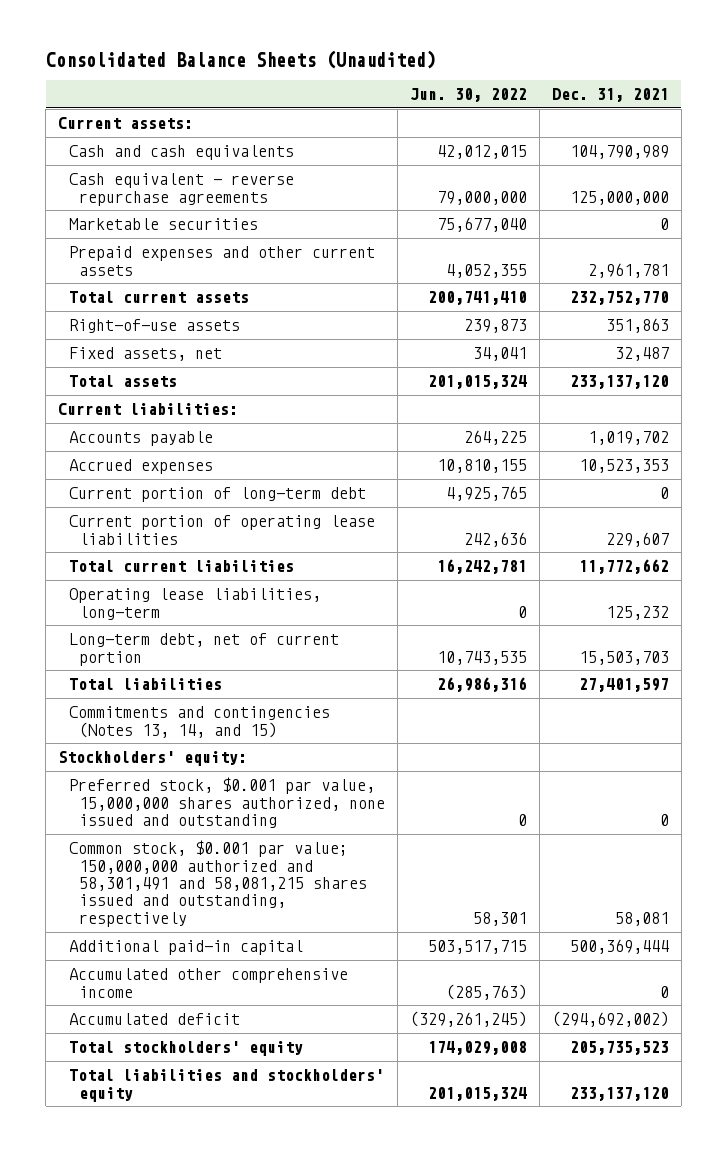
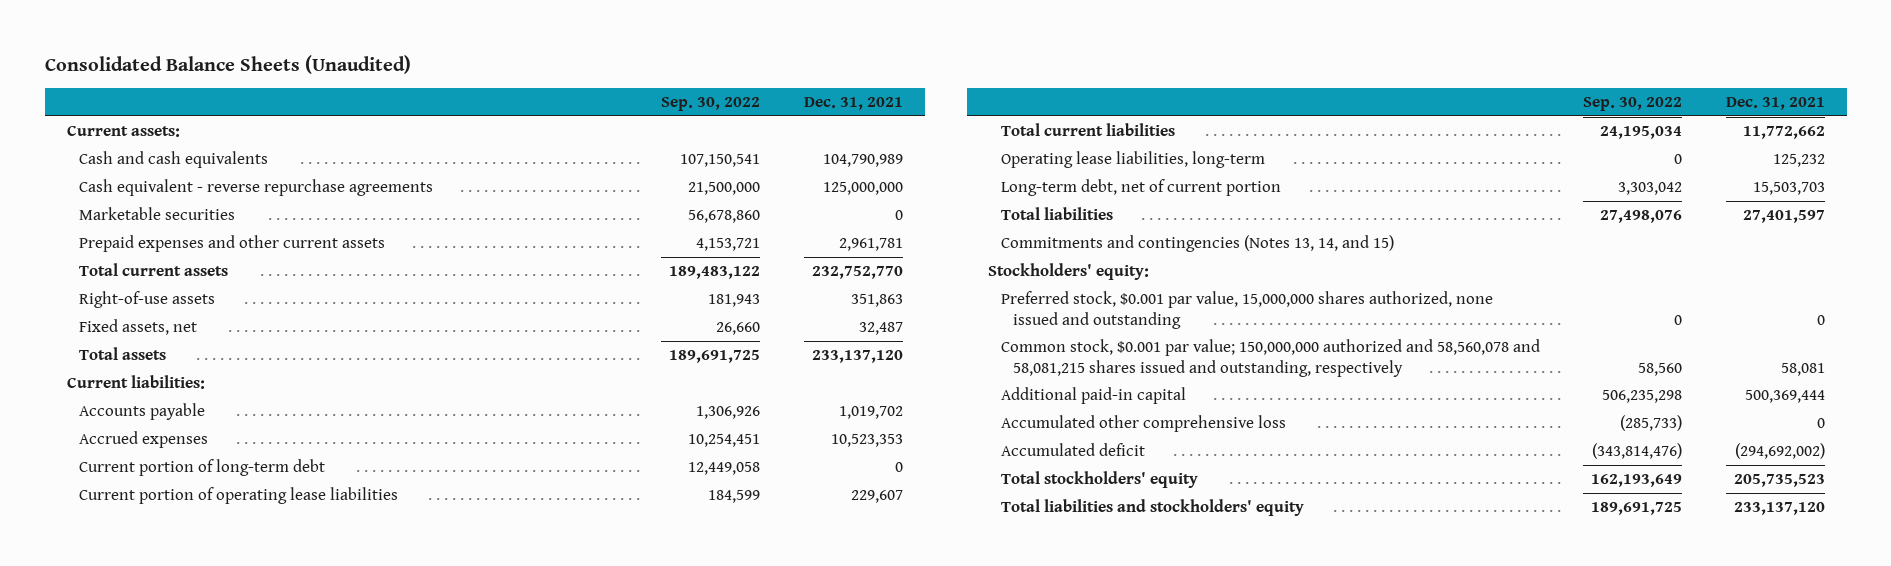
[410,88,528,103] Jun. 30, 2022 -> none
none -> [661,96,761,111] Sep. 30, 2022
[68,840,368,927] Common stock, $0.001 par value; 150,000,000 authorized and 58,301,491 and 58,081,215 shares issued and outstanding, respectively -> [1000,339,1540,377] Common stock, $0.001 par value; 150,000,000 authorized and 58,560,078 and 58,081,215 shares issued and outstanding, respectively
[68,968,348,998] Accumulated other comprehensive income -> [1000,415,1286,433] Accumulated other comprehensive loss

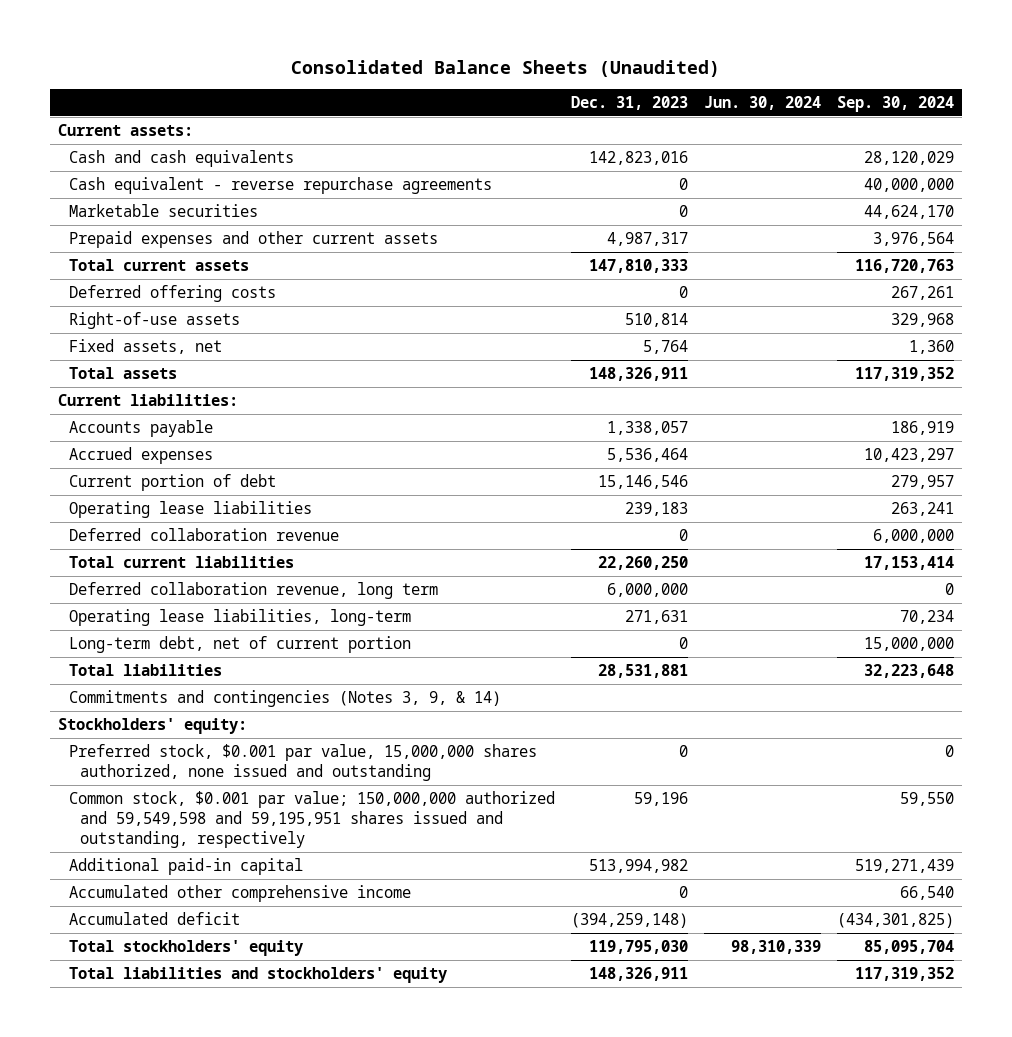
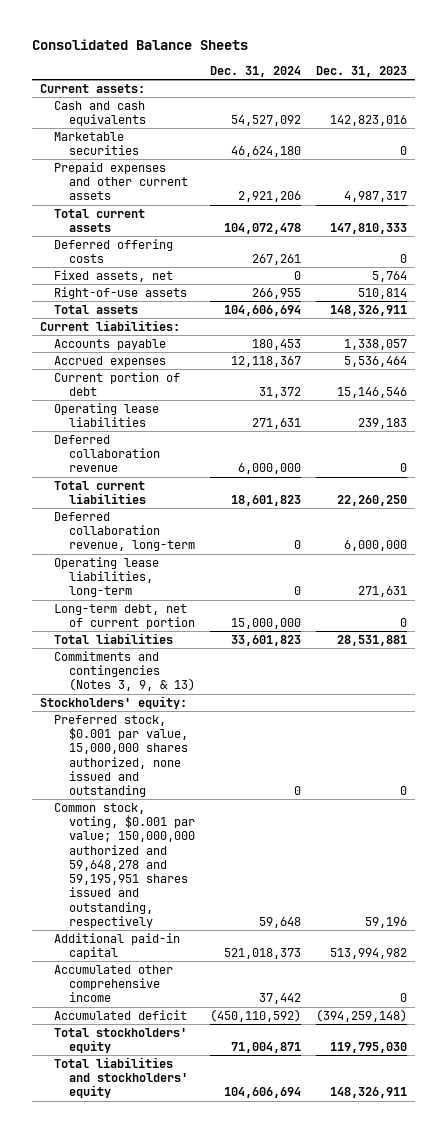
[291,59,721,77] Consolidated Balance Sheets (Unaudited) -> [32,39,249,51] Consolidated Balance Sheets
[704,96,822,111] Jun. 30, 2024 -> none
[837,96,955,113] Sep. 30, 2024 -> none
none -> [210,65,302,77] Dec. 31, 2024
[69,176,493,194] Cash equivalent - reverse repurchase agreements -> none
[69,311,241,329] Right-of-use assets -> [54,286,188,299] Right-of-use assets
[69,581,439,599] Deferred collaboration revenue, long term -> [54,511,195,552] Deferred collaboration revenue, long-term
[69,689,502,707] Commitments and contingencies (Notes 3, 9, & 14) -> [54,650,195,692] Commitments and contingencies (Notes 3, 9, & 13)
[69,790,556,848] Common stock, $0.001 par value; 150,000,000 authorized and 59,549,598 and 59,195,951 shares issued and outstanding, respectively -> [54,802,195,928] Common stock, voting, $0.001 par value; 150,000,000 authorized and 59,648,278 and 59,195,951 shares issued and outstanding, respectively

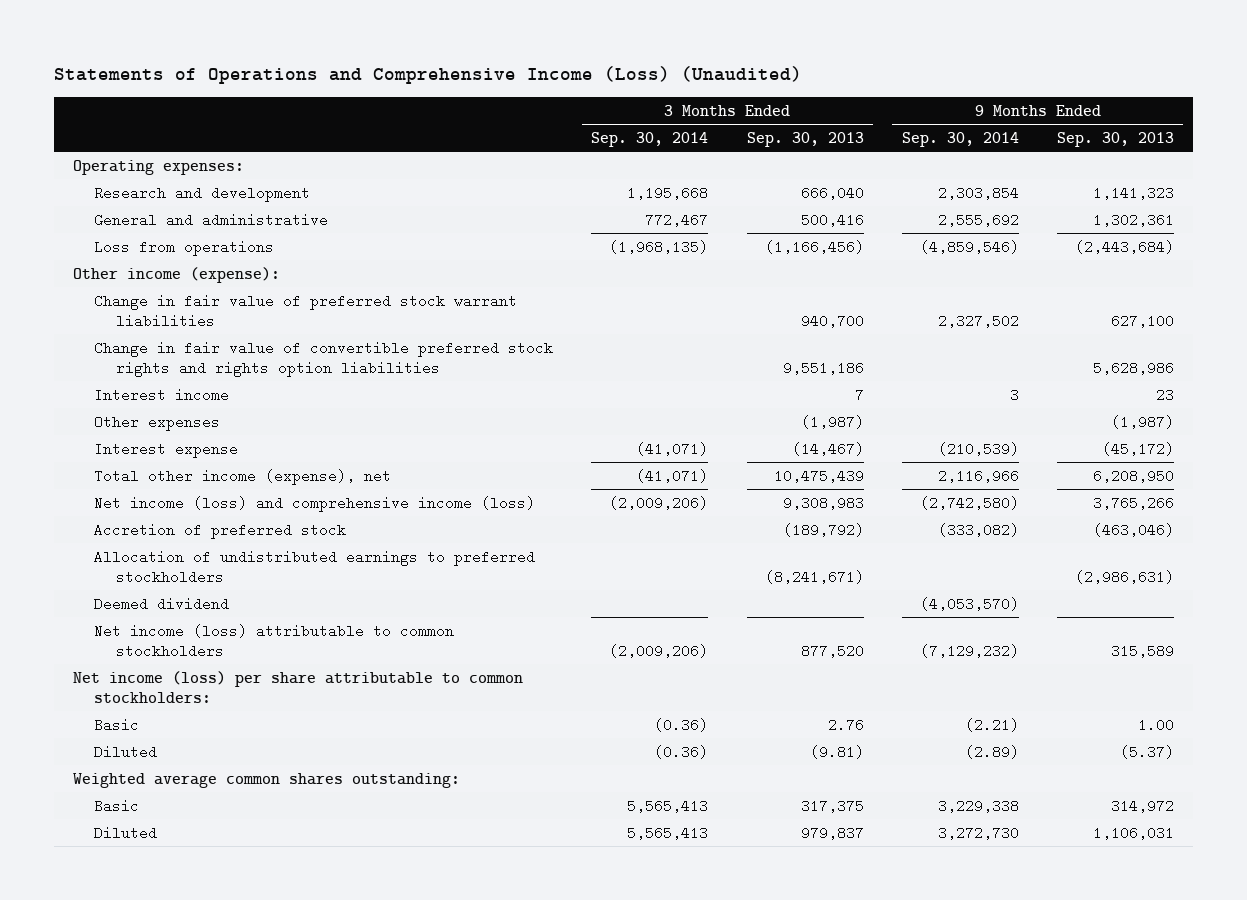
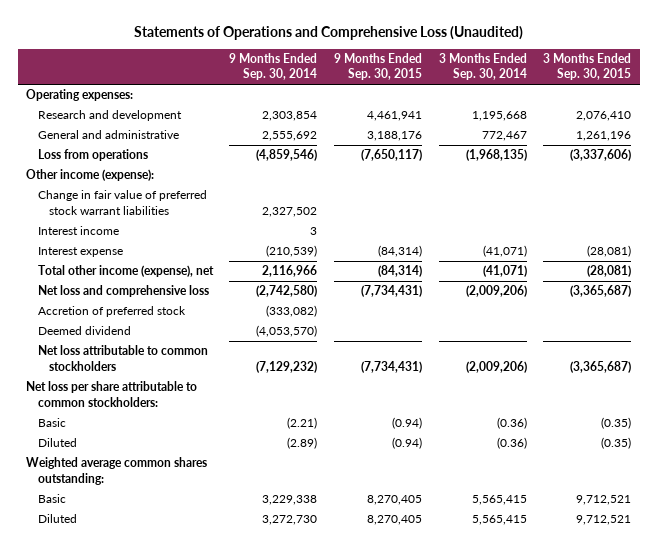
[53,66,802,85] Statements of Operations and Comprehensive Income (Loss) (Unaudited) -> [133,25,523,40] Statements of Operations and Comprehensive Loss (Unaudited)
[746,131,864,147] Sep. 30, 2013 -> none
[1056,131,1174,147] Sep. 30, 2013 -> none
none -> [334,52,423,81] 9 Months Ended Sep. 30, 2015
none -> [543,52,632,81] 3 Months Ended Sep. 30, 2015
[94,340,554,377] Change in fair value of convertible preferred stock rights and rights option liabilities -> none
[94,414,221,431] Other expenses -> none
[94,495,536,512] Net income (loss) and comprehensive income (loss) -> [37,285,209,298] Net loss and comprehensive loss
[94,549,536,584] Allocation of undistributed earnings to preferred stockholders -> none
[94,623,455,658] Net income (loss) attributable to common stockholders -> [37,345,208,371] Net loss attributable to common stockholders
[72,670,523,703] Net income (loss) per share attributable to common stockholders: -> [26,381,198,407] Net loss per share attributable to common stockholders:
[627,798,709,813] 5,565,413 -> [471,495,527,506] 5,565,415
[627,825,709,840] 5,565,413 -> [471,515,527,526] 5,565,415

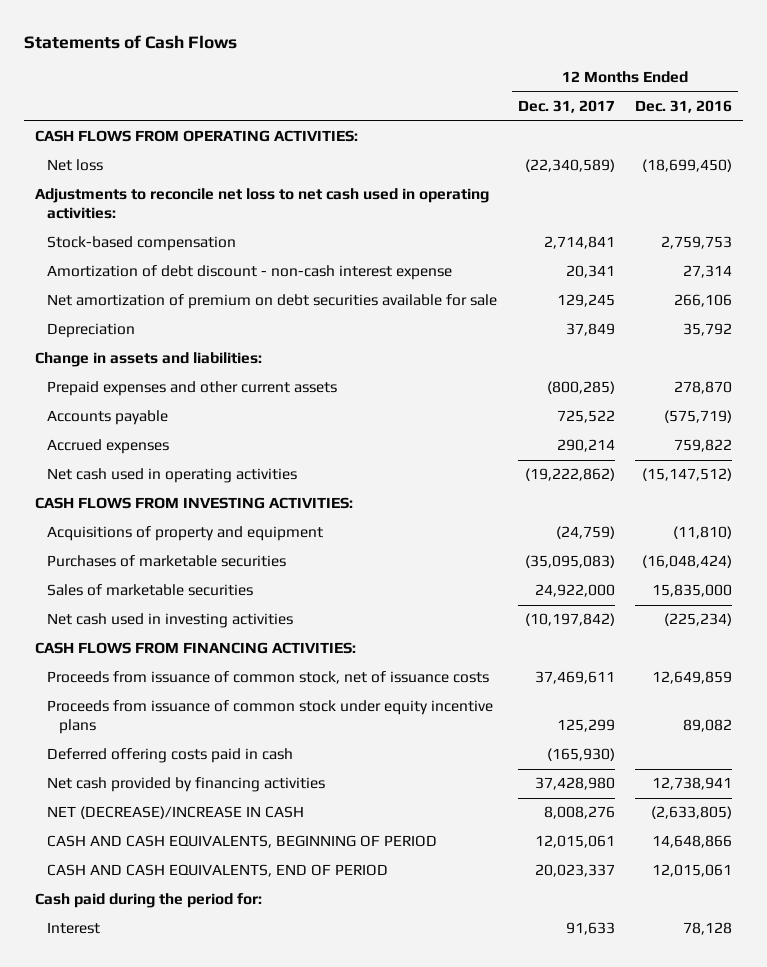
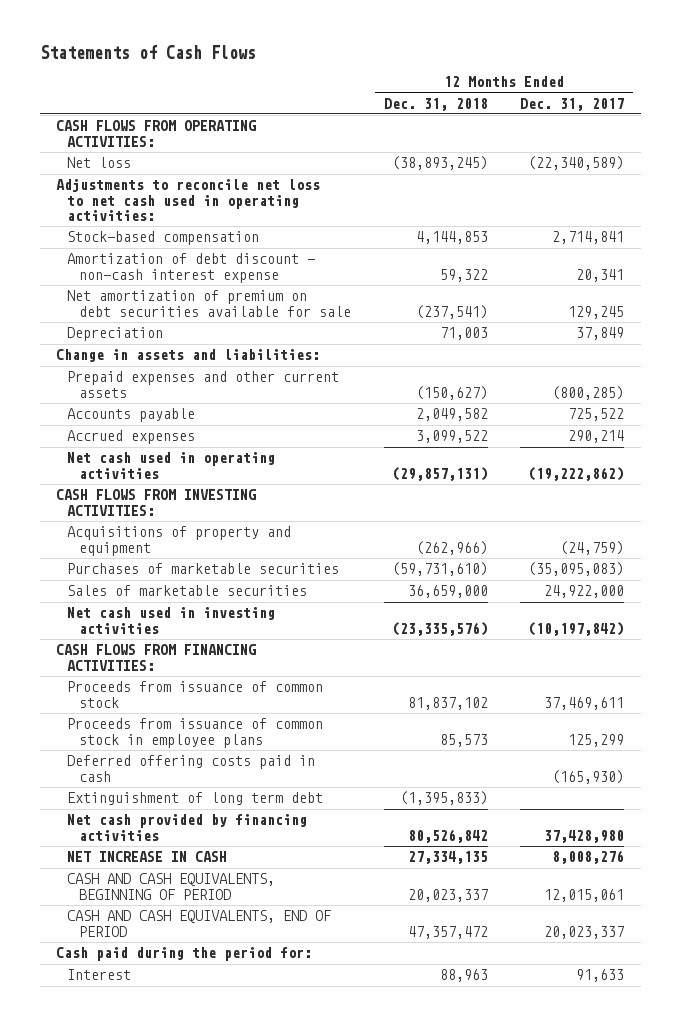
[635,100,733,114] Dec. 31, 2016 -> none
none -> [383,97,488,111] Dec. 31, 2018
[46,671,489,685] Proceeds from issuance of common stock, net of issuance costs -> [67,681,324,708] Proceeds from issuance of common stock
[46,700,493,735] Proceeds from issuance of common stock under equity incentive plans -> [67,718,324,748] Proceeds from issuance of common stock in employee plans
none -> [67,792,324,806] Extinguishment of long term debt
[46,806,304,820] NET (DECREASE)/INCREASE IN CASH -> [67,851,228,863] NET INCREASE IN CASH

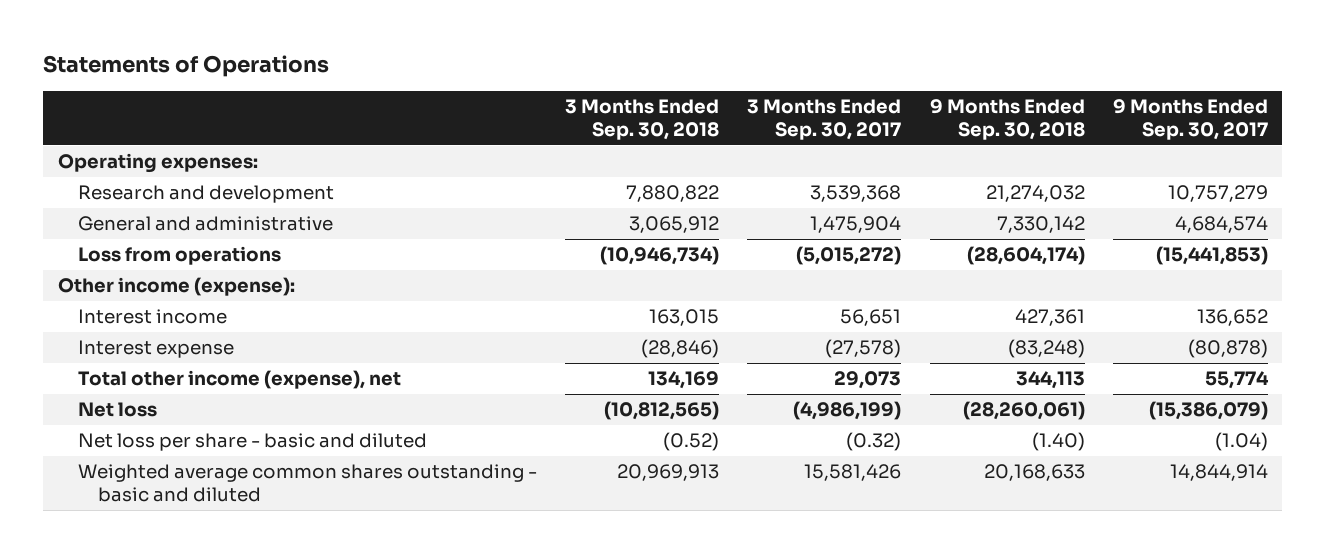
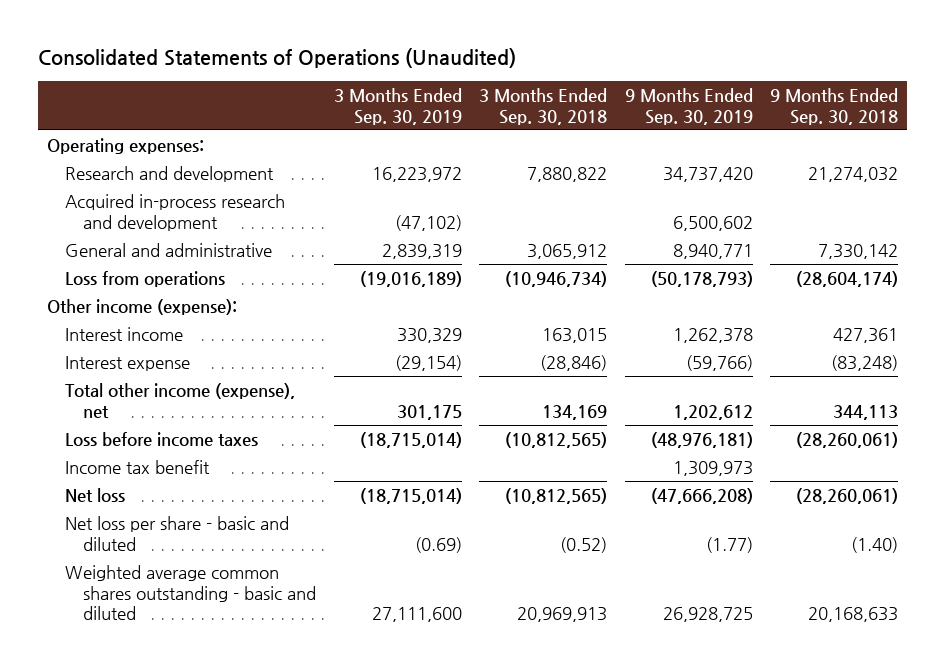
[43,55,330,78] Statements of Operations -> [37,48,516,69] Consolidated Statements of Operations (Unaudited)
[747,99,902,141] 3 Months Ended Sep. 30, 2017 -> none
[1112,99,1268,141] 9 Months Ended Sep. 30, 2017 -> none
none -> [333,87,462,125] 3 Months Ended Sep. 30, 2019
none -> [624,87,753,125] 9 Months Ended Sep. 30, 2019
none -> [65,193,286,231] Acquired in-process research and development
none -> [65,431,259,447] Loss before income taxes
none -> [65,459,211,474] Income tax benefit

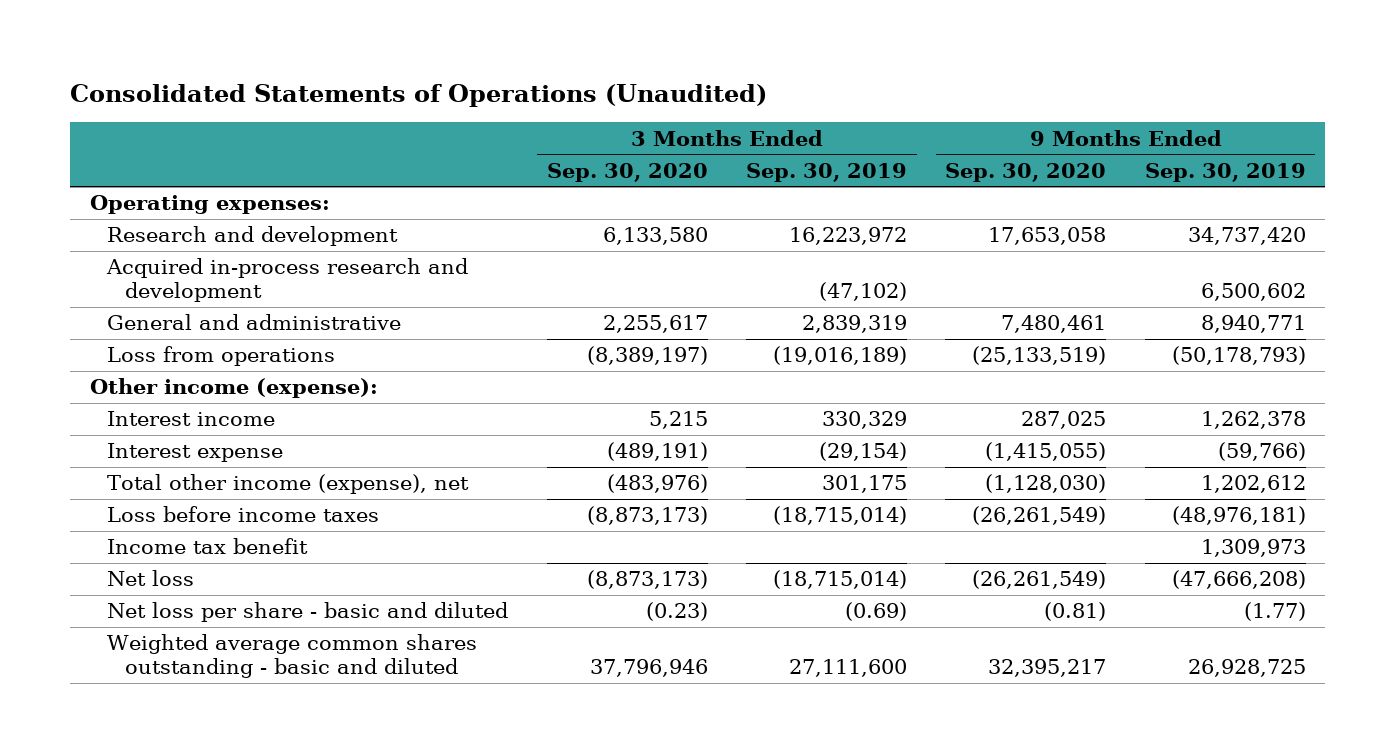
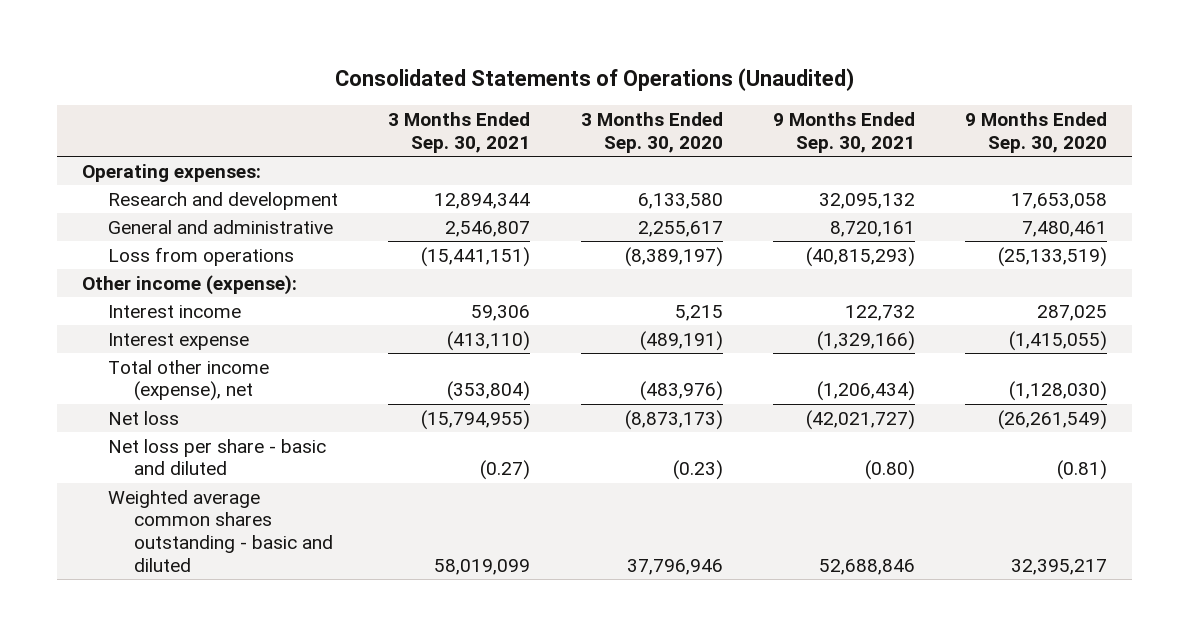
[746,162,908,182] Sep. 30, 2019 -> none
[1144,162,1306,182] Sep. 30, 2019 -> none
none -> [388,111,531,153] 3 Months Ended Sep. 30, 2021
none -> [773,111,916,153] 9 Months Ended Sep. 30, 2021
[106,258,469,303] Acquired in-process research and development -> none
[107,506,380,523] Loss before income taxes -> none
[107,538,309,555] Income tax benefit -> none

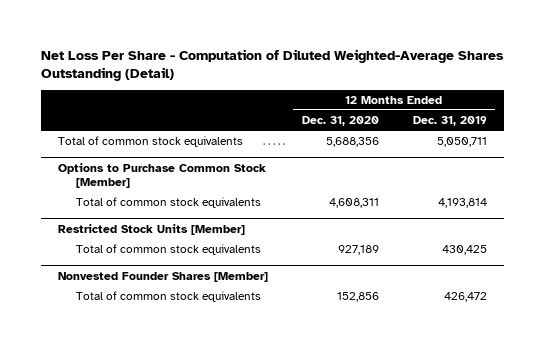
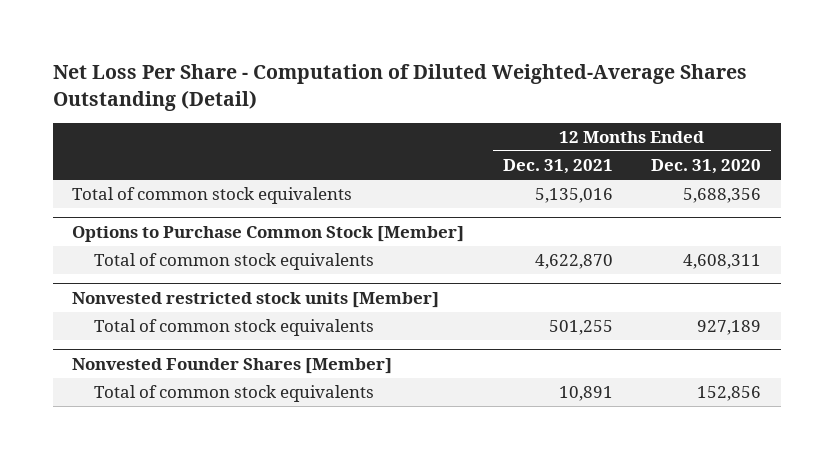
[412,116,487,127] Dec. 31, 2019 -> none
none -> [502,159,613,175] Dec. 31, 2021
[58,223,246,235] Restricted Stock Units [Member] -> [71,292,439,309] Nonvested restricted stock units [Member]

